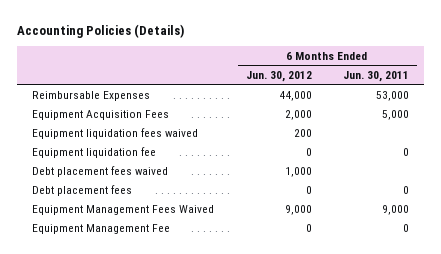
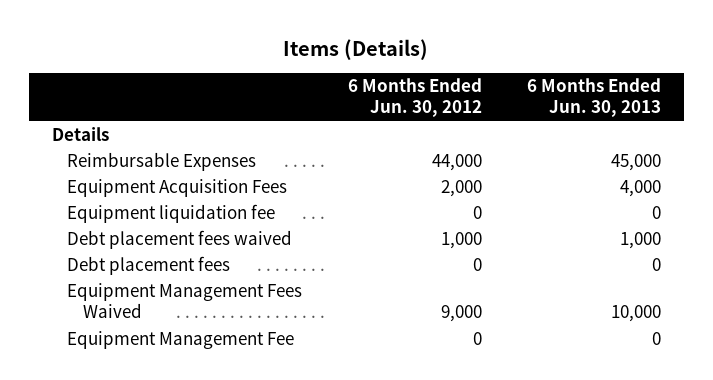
[16,23,184,38] Accounting Policies (Details) -> [283,38,429,60] Items (Details)
[342,70,409,82] Jun. 30, 2011 -> none
none -> [527,78,662,118] 6 Months Ended Jun. 30, 2013
none -> [51,126,109,141] Details
[32,127,199,139] Equipment liquidation fees waived -> none

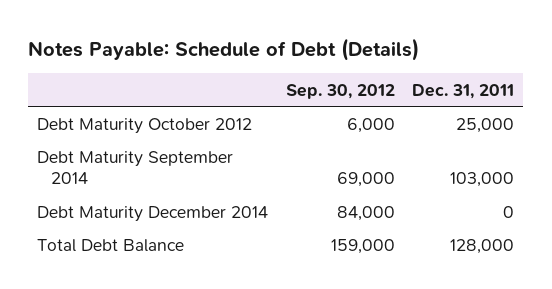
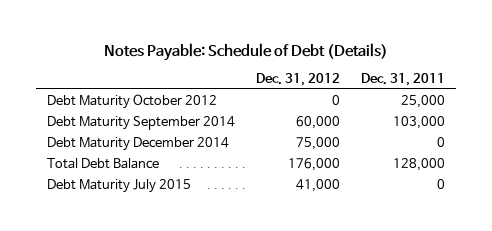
[285,83,395,99] Sep. 30, 2012 -> none
none -> [256,72,341,86] Dec. 31, 2012
none -> [46,178,191,193] Debt Maturity July 2015

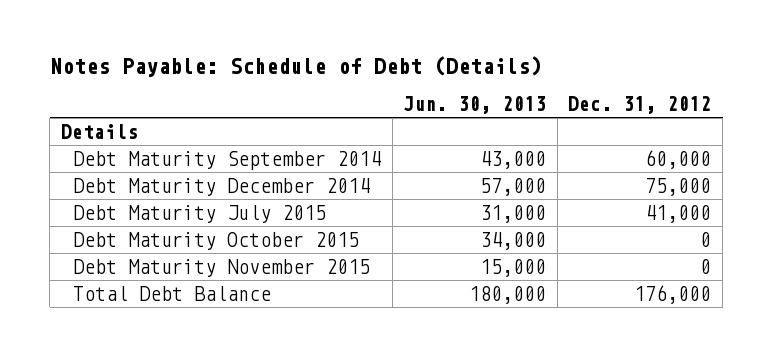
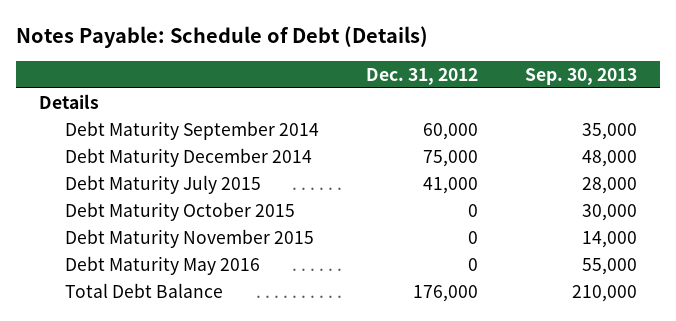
[403,95,547,114] Jun. 30, 2013 -> none
none -> [524,67,637,85] Sep. 30, 2013
none -> [64,255,260,275] Debt Maturity May 2016

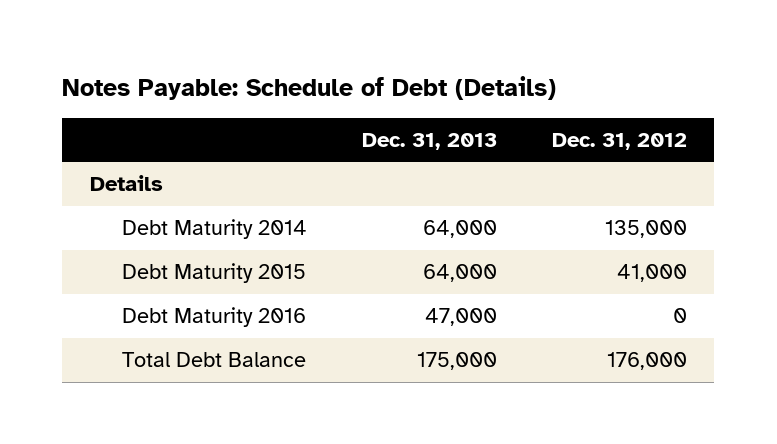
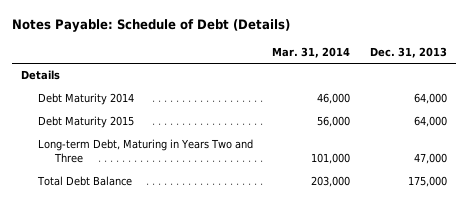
[551,132,687,150] Dec. 31, 2012 -> none
none -> [272,46,351,58] Mar. 31, 2014
[122,307,307,328] Debt Maturity 2016 -> none
none -> [38,139,254,164] Long-term Debt, Maturing in Years Two and Three

